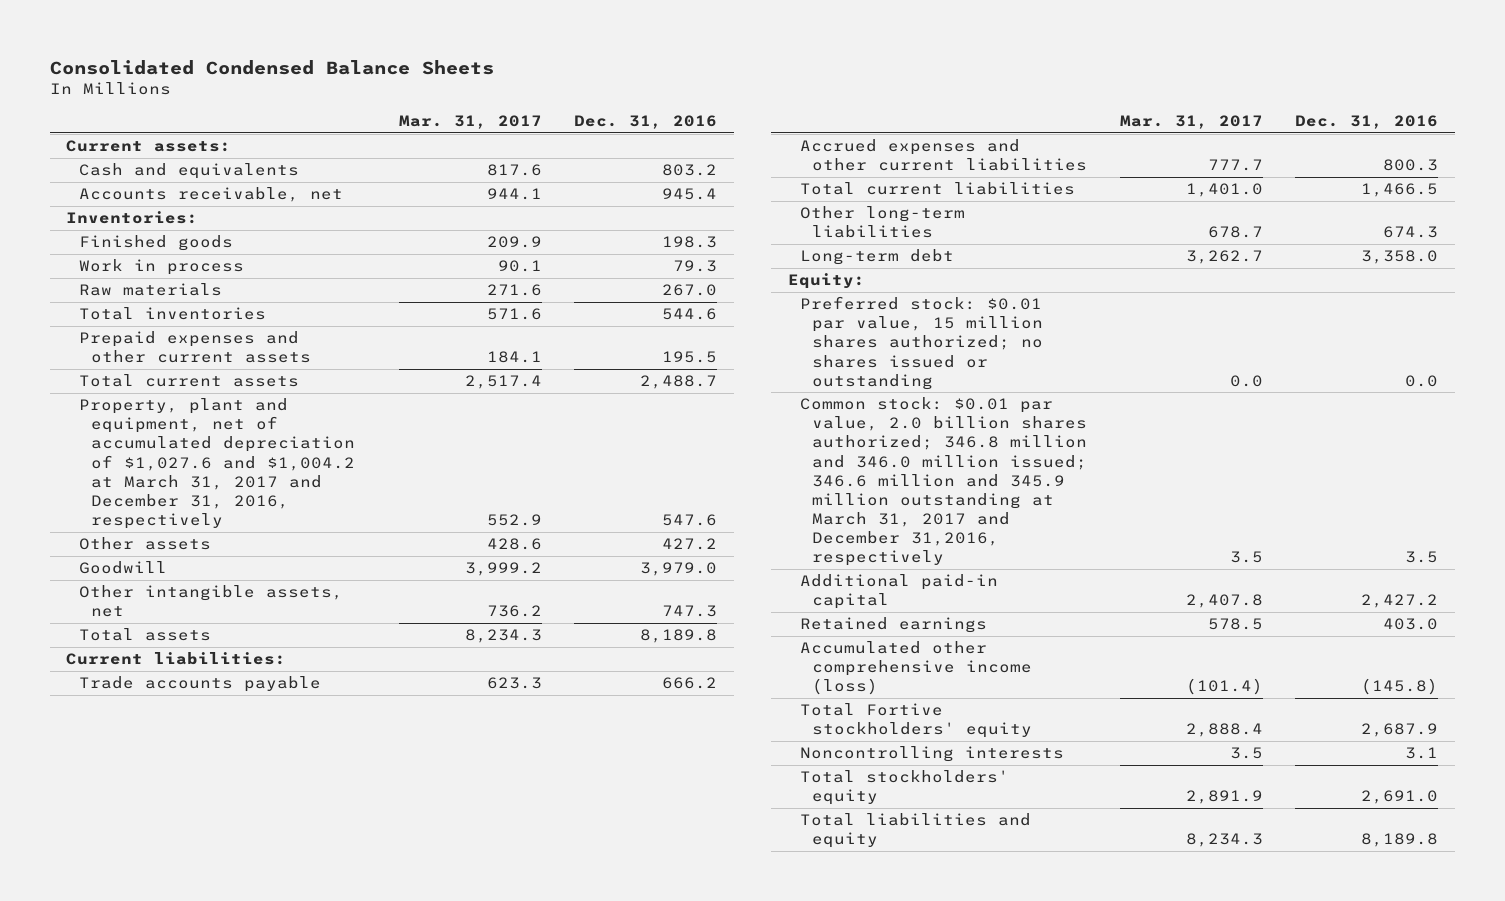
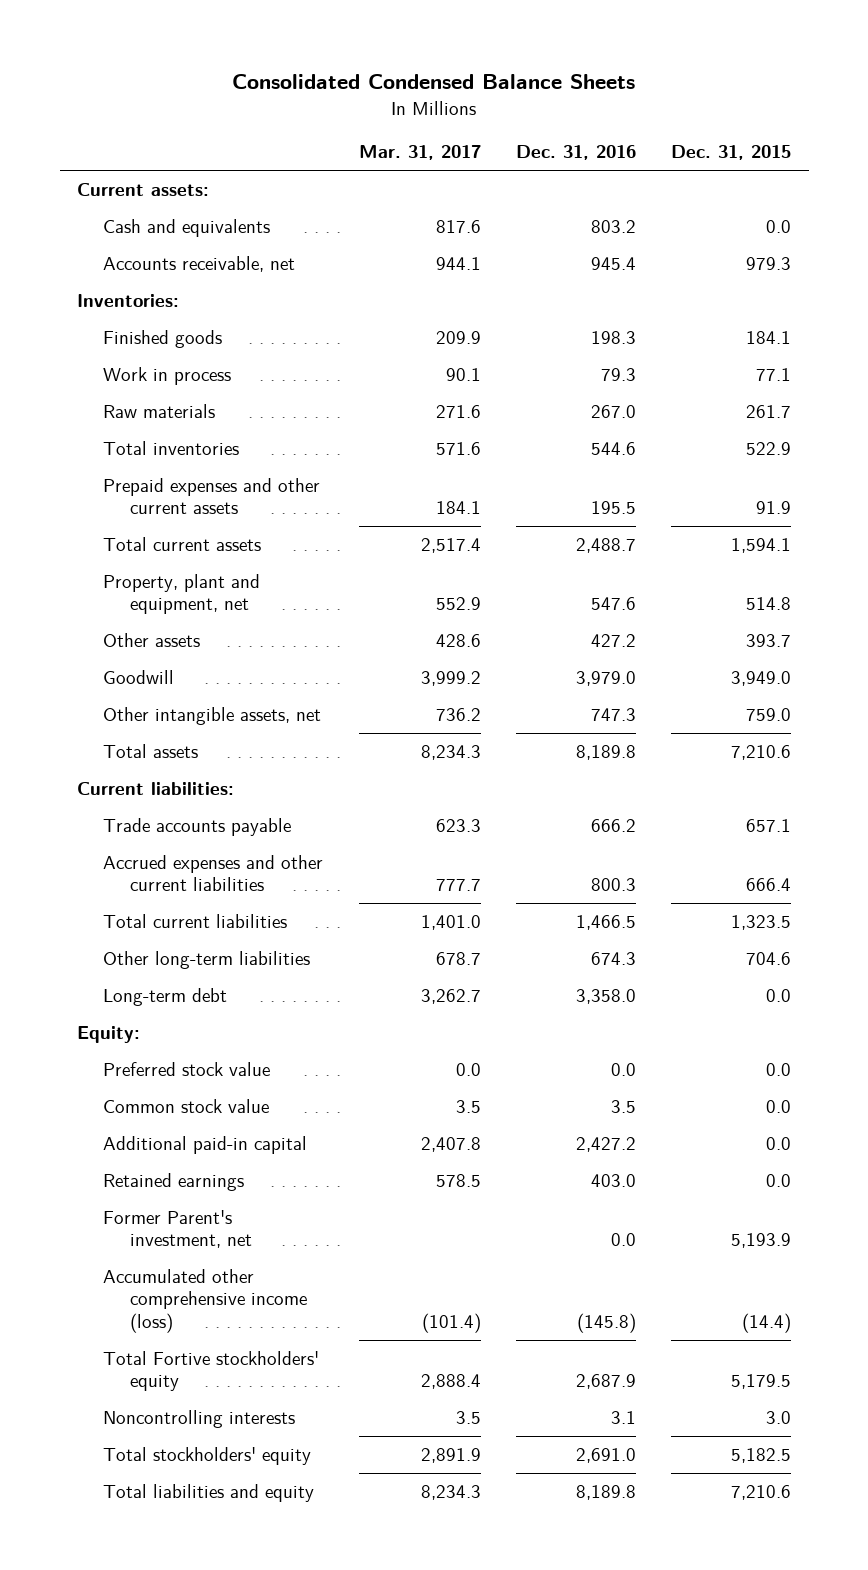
none -> [670,145,791,161] Dec. 31, 2015
[78,398,356,530] Property, plant and equipment, net of accumulated depreciation of $1,027.6 and $1,004.2 at March 31, 2017 and December 31, 2016, respectively -> [103,573,261,615] Property, plant and equipment, net
[799,296,1044,390] Preferred stock: $0.01 par value, 15 million shares authorized; no shares issued or outstanding -> [103,1061,271,1076] Preferred stock value
[799,397,1088,567] Common stock: $0.01 par value, 2.0 billion shares authorized; 346.8 million and 346.0 million issued; 346.6 million and 345.9 million outstanding at March 31, 2017 and December 31,2016, respectively -> [103,1098,270,1113] Common stock value
none -> [103,1209,252,1249] Former Parent's investment, net

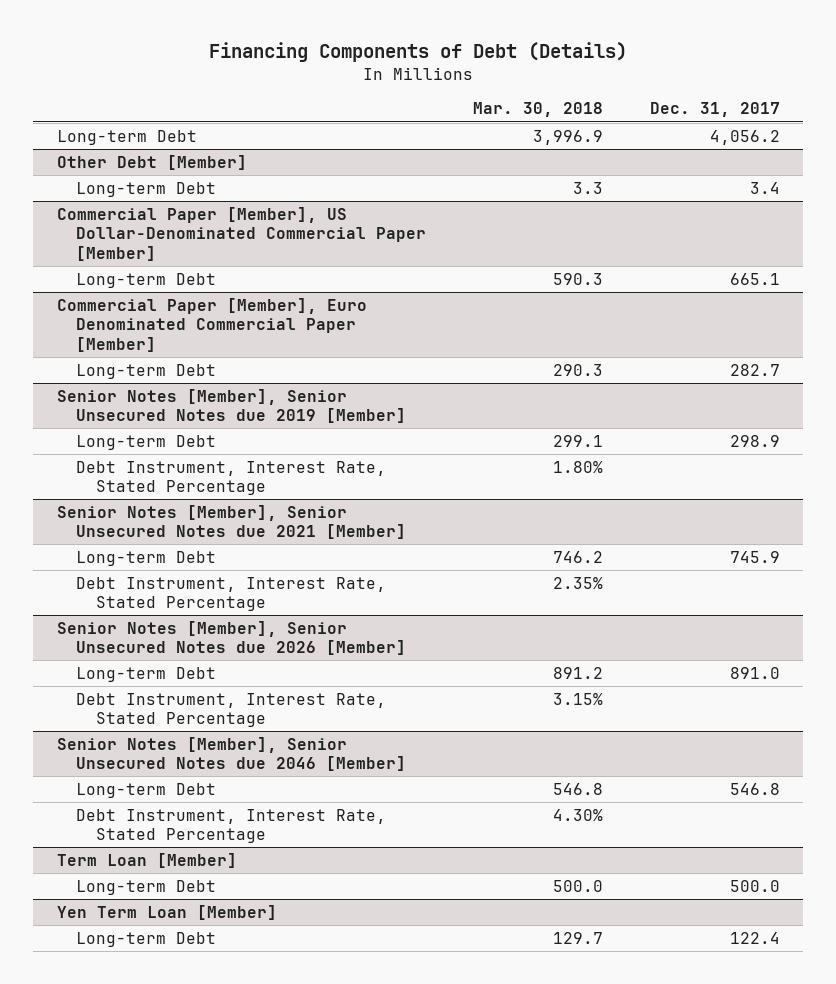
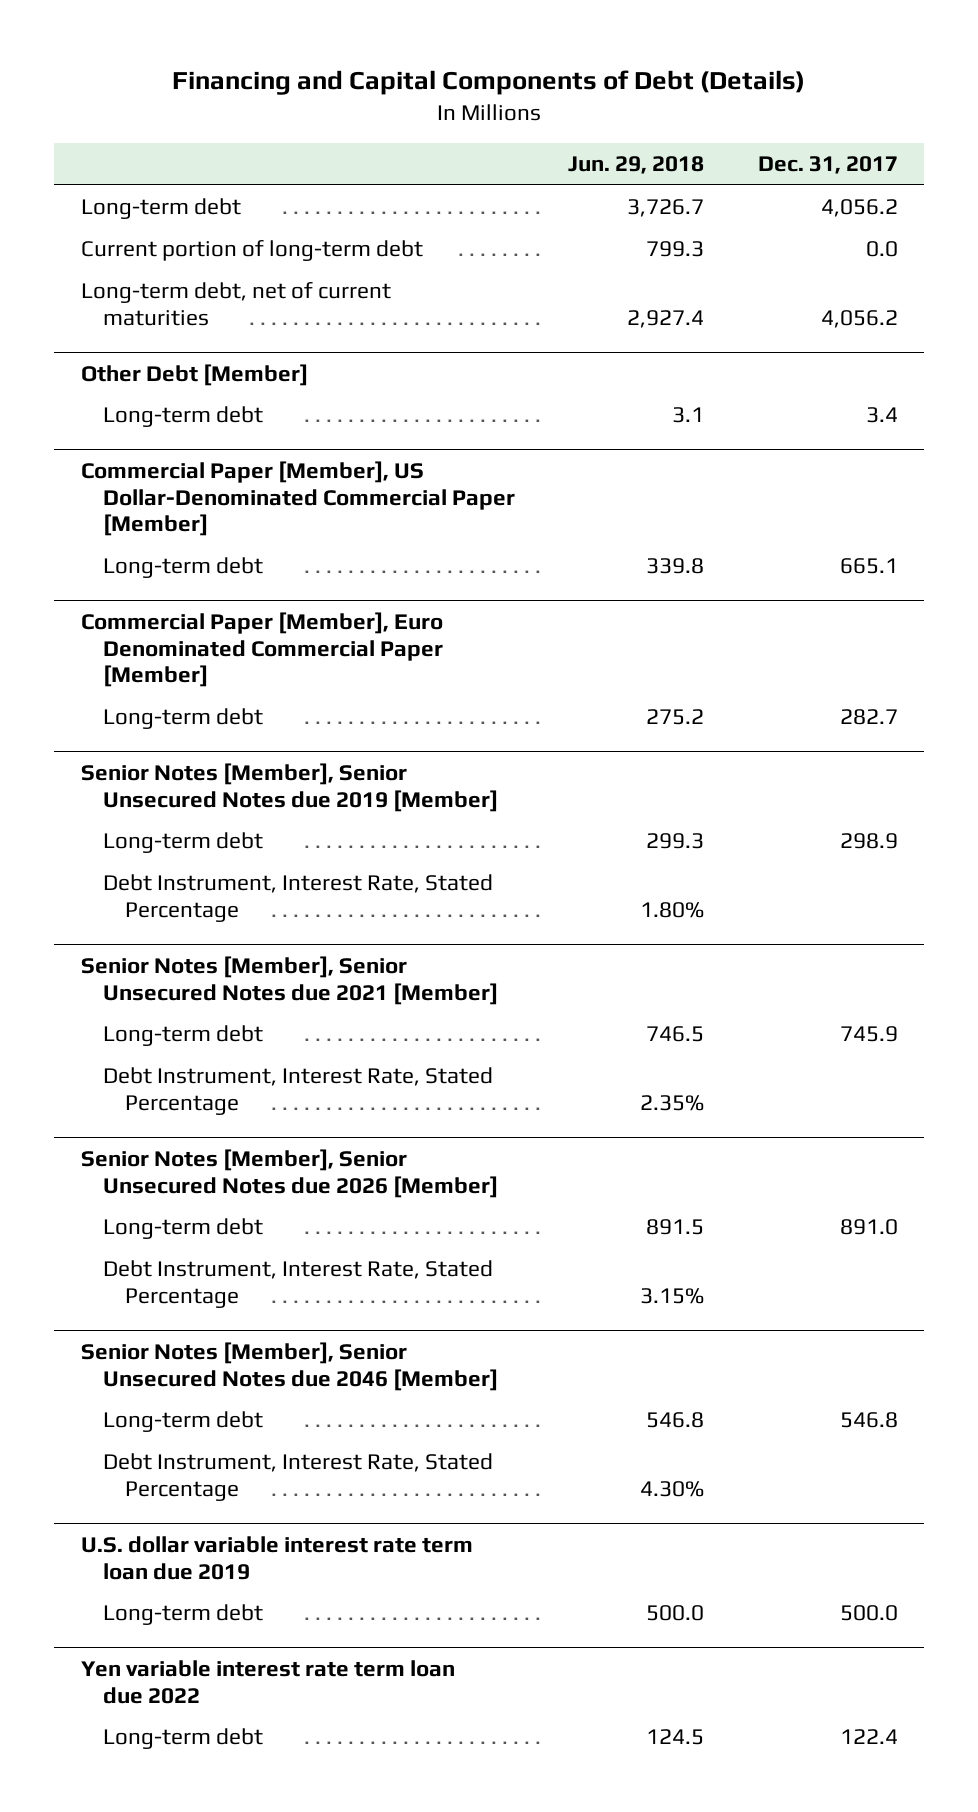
[209,42,628,63] Financing Components of Debt (Details) -> [172,70,806,96] Financing and Capital Components of Debt (Details)
[473,102,604,118] Mar. 30, 2018 -> none
none -> [568,156,705,175] Jun. 29, 2018
[56,129,197,145] Long-term Debt -> [80,198,241,220] Long-term debt
none -> [80,240,423,262] Current portion of long-term debt
none -> [80,282,391,327] Long-term debt, net of current maturities
[76,181,217,197] Long-term Debt -> [102,406,263,428] Long-term debt
[76,272,217,288] Long-term Debt -> [102,557,263,579] Long-term debt
[76,363,217,379] Long-term Debt -> [102,708,263,730] Long-term debt
[76,434,217,450] Long-term Debt -> [102,832,263,854] Long-term debt
[76,550,217,566] Long-term Debt -> [102,1025,263,1047] Long-term debt
[76,666,217,682] Long-term Debt -> [102,1218,263,1240] Long-term debt
[76,782,217,798] Long-term Debt -> [102,1411,263,1433] Long-term debt
[56,852,237,868] Term Loan [Member] -> [80,1535,473,1580] U.S. dollar variable interest rate term loan due 2019
[76,879,217,895] Long-term Debt -> [102,1604,263,1626] Long-term debt
[56,904,277,920] Yen Term Loan [Member] -> [80,1659,455,1704] Yen variable interest rate term loan due 2022
[76,931,217,947] Long-term Debt -> [102,1728,263,1750] Long-term debt

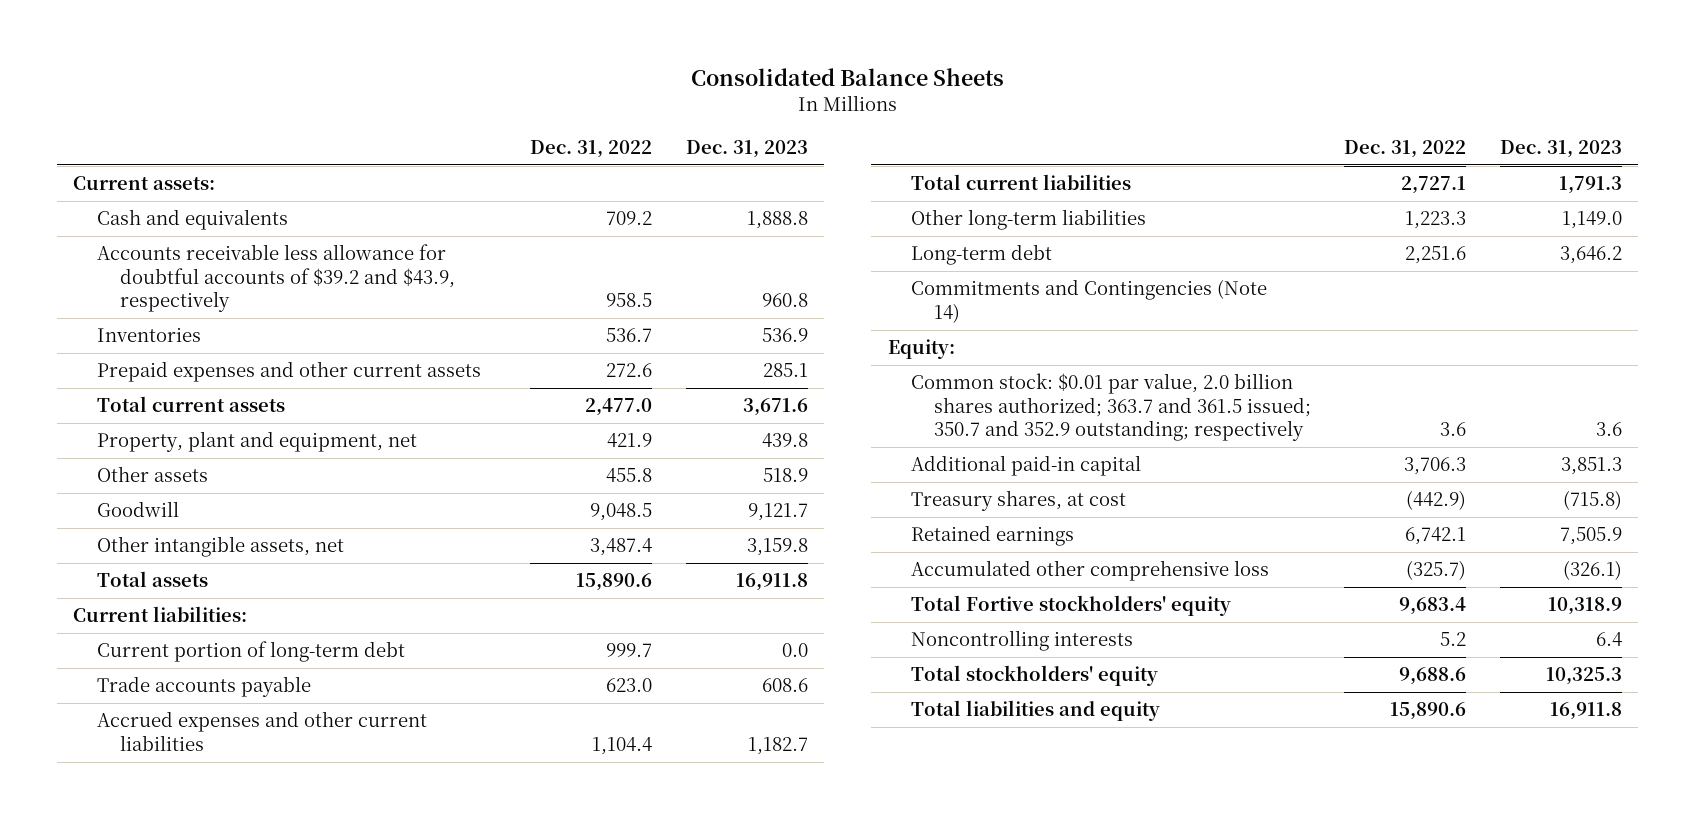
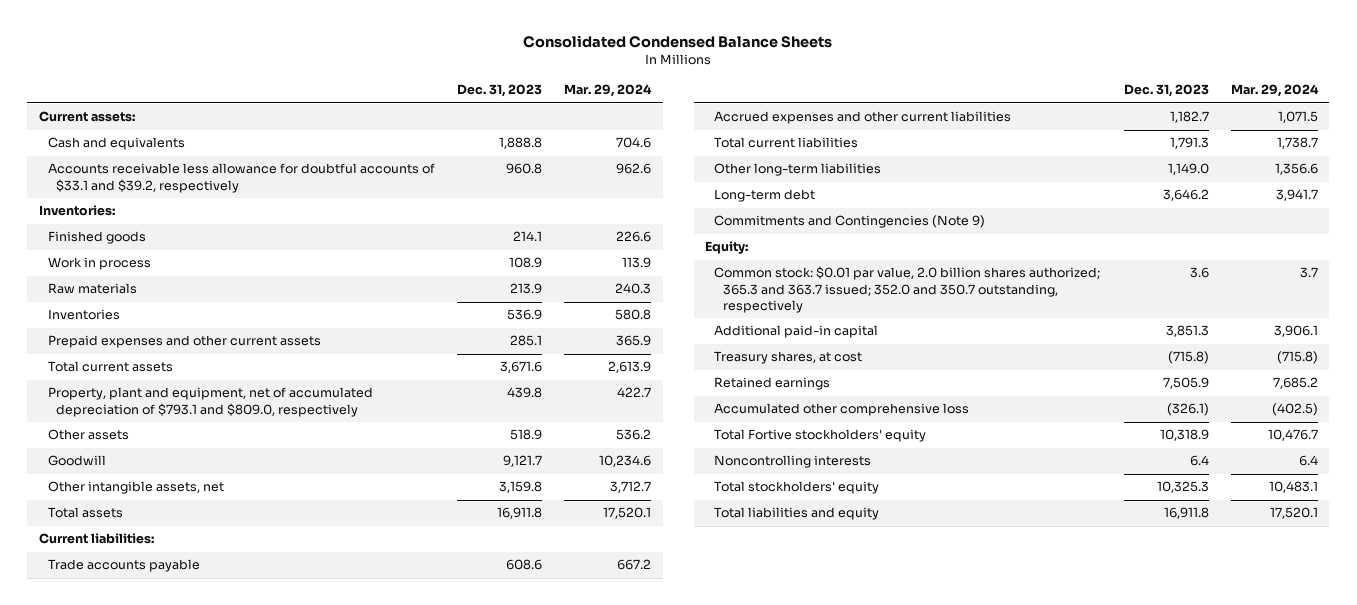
[690,67,1004,86] Consolidated Balance Sheets -> [523,35,833,49] Consolidated Condensed Balance Sheets
[530,139,653,158] Dec. 31, 2022 -> none
none -> [564,84,653,98] Mar. 29, 2024
[96,244,455,312] Accounts receivable less allowance for doubtful accounts of $39.2 and $43.9, respectively -> [47,163,435,193] Accounts receivable less allowance for doubtful accounts of $33.1 and $39.2, respectively
none -> [38,205,115,217] Inventories:
none -> [47,231,146,245] Finished goods
none -> [47,257,151,271] Work in process
none -> [47,283,137,295] Raw materials
[96,431,417,453] Property, plant and equipment, net -> [47,387,373,417] Property, plant and equipment, net of accumulated depreciation of $793.1 and $809.0, respectively
[96,641,405,663] Current portion of long-term debt -> none
[910,279,1267,323] Commitments and Contingencies (Note 14) -> [714,215,986,229] Commitments and Contingencies (Note 9)
[910,373,1312,441] Common stock: $0.01 par value, 2.0 billion shares authorized; 363.7 and 361.5 issued; 350.7 and 352.9 outstanding; respectively -> [714,266,1101,314] Common stock: $0.01 par value, 2.0 billion shares authorized; 365.3 and 363.7 issued; 352.0 and 350.7 outstanding, respectively

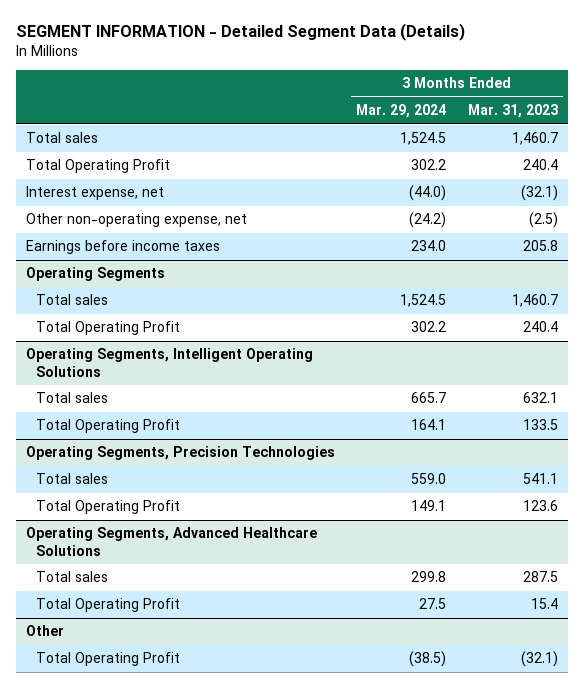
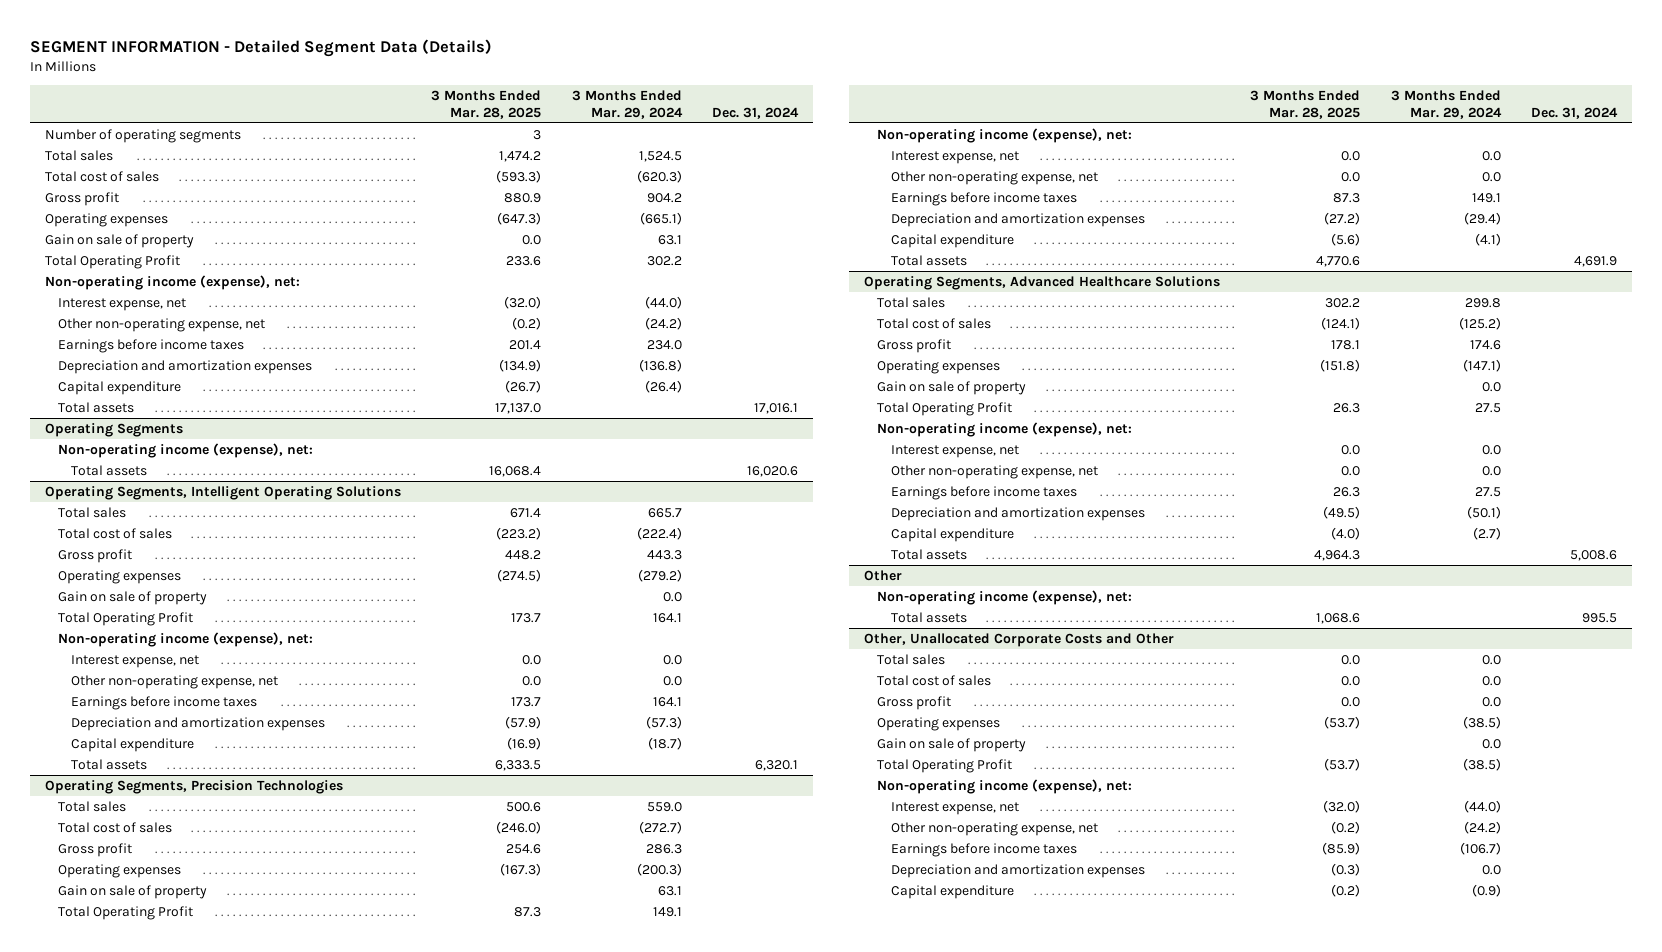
[467,103,558,118] Mar. 31, 2023 -> none
none -> [431,89,542,119] 3 Months Ended Mar. 28, 2025
none -> [712,106,800,119] Dec. 31, 2024
none -> [44,128,241,143] Number of operating segments
none -> [44,170,159,182] Total cost of sales
none -> [44,191,119,206] Gross profit
none -> [44,212,168,227] Operating expenses
none -> [44,233,194,248] Gain on sale of property
none -> [44,274,300,290] Non-operating income (expense), net:
none -> [58,359,313,374] Depreciation and amortization expenses
none -> [58,380,182,395] Capital expenditure
none -> [58,401,135,413] Total assets
[36,294,109,306] Total sales -> none
[36,321,181,336] Total Operating Profit -> none
none -> [58,442,314,458] Non-operating income (expense), net:
none -> [71,464,148,476] Total assets
none -> [58,527,173,539] Total cost of sales
none -> [58,548,133,563] Gross profit
none -> [58,569,182,584] Operating expenses
none -> [58,590,208,605] Gain on sale of property
none -> [58,631,314,647] Non-operating income (expense), net:
none -> [71,654,200,668] Interest expense, net
none -> [71,674,279,689] Other non-operating expense, net
none -> [71,695,258,710] Earnings before income taxes
none -> [71,716,326,731] Depreciation and amortization expenses
none -> [71,737,195,752] Capital expenditure
none -> [71,758,148,770] Total assets
none -> [58,821,173,833] Total cost of sales
none -> [58,842,133,857] Gross profit
none -> [58,863,182,878] Operating expenses
none -> [58,884,208,899] Gain on sale of property
none -> [877,127,1133,143] Non-operating income (expense), net:
none -> [890,150,1019,164] Interest expense, net
none -> [890,170,1098,185] Other non-operating expense, net
none -> [890,191,1077,206] Earnings before income taxes
none -> [890,212,1145,227] Depreciation and amortization expenses
none -> [890,233,1014,248] Capital expenditure
none -> [890,254,967,266] Total assets
none -> [877,317,992,329] Total cost of sales
none -> [877,338,952,353] Gross profit
none -> [877,359,1001,374] Operating expenses
none -> [877,380,1027,395] Gain on sale of property
none -> [877,421,1133,437] Non-operating income (expense), net:
none -> [890,444,1019,458] Interest expense, net
none -> [890,464,1098,479] Other non-operating expense, net
none -> [890,485,1077,500] Earnings before income taxes
none -> [890,506,1145,521] Depreciation and amortization expenses
none -> [890,527,1014,542] Capital expenditure
none -> [890,548,967,560] Total assets
none -> [877,589,1133,605] Non-operating income (expense), net:
none -> [890,611,967,623] Total assets
none -> [863,632,1174,647] Other, Unallocated Corporate Costs and Other
none -> [877,653,946,665] Total sales
none -> [877,674,992,686] Total cost of sales
none -> [877,695,952,710] Gross profit
none -> [877,716,1001,731] Operating expenses
none -> [877,737,1027,752] Gain on sale of property
none -> [877,778,1133,794] Non-operating income (expense), net:
none -> [890,801,1019,815] Interest expense, net
none -> [890,821,1098,836] Other non-operating expense, net
none -> [890,842,1077,857] Earnings before income taxes
none -> [890,863,1145,878] Depreciation and amortization expenses
none -> [890,884,1014,899] Capital expenditure

